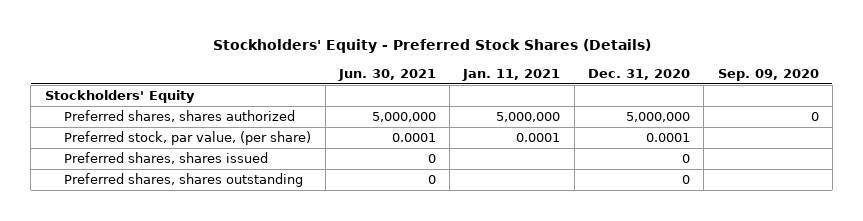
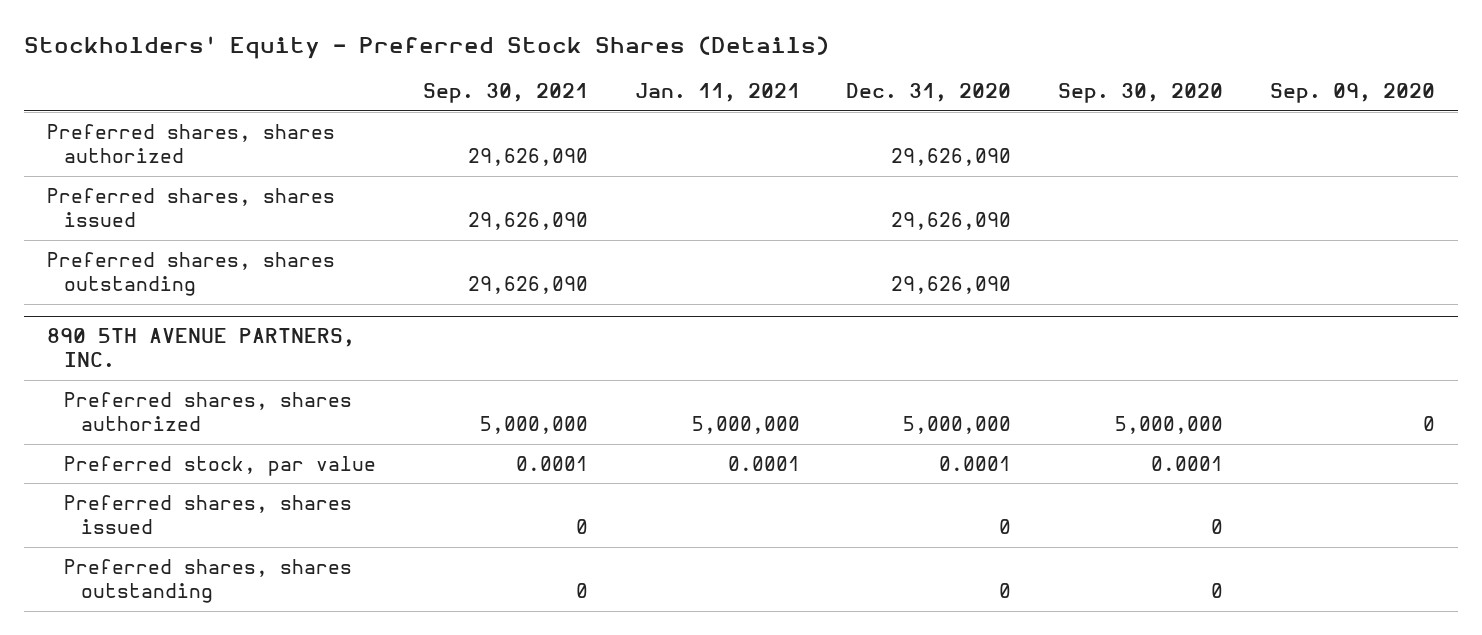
[337,68,436,81] Jun. 30, 2021 -> none
none -> [422,83,588,104] Sep. 30, 2021
none -> [1058,83,1224,104] Sep. 30, 2020
[44,90,195,104] Stockholders' Equity -> none
none -> [46,123,335,164] Preferred shares, shares authorized
none -> [46,187,335,228] Preferred shares, shares issued
none -> [46,251,335,297] Preferred shares, shares outstanding
none -> [46,327,355,368] 890 5TH AVENUE PARTNERS, INC.
[64,131,312,146] Preferred stock, par value, (per share) -> [64,455,377,476] Preferred stock, par value

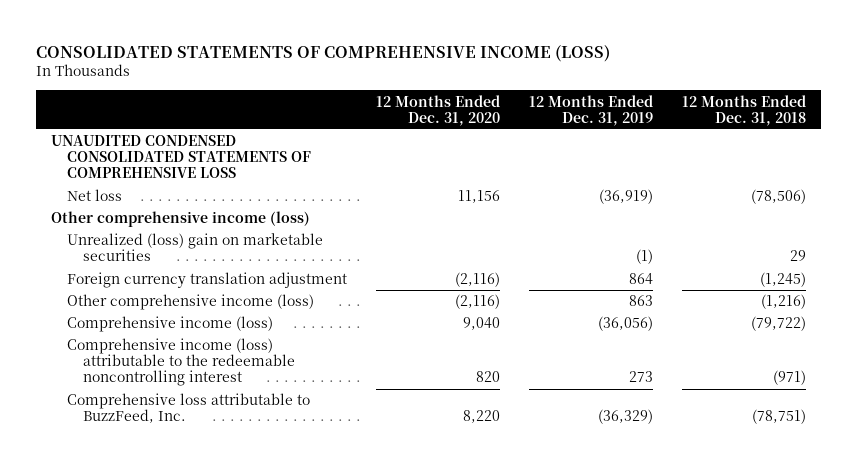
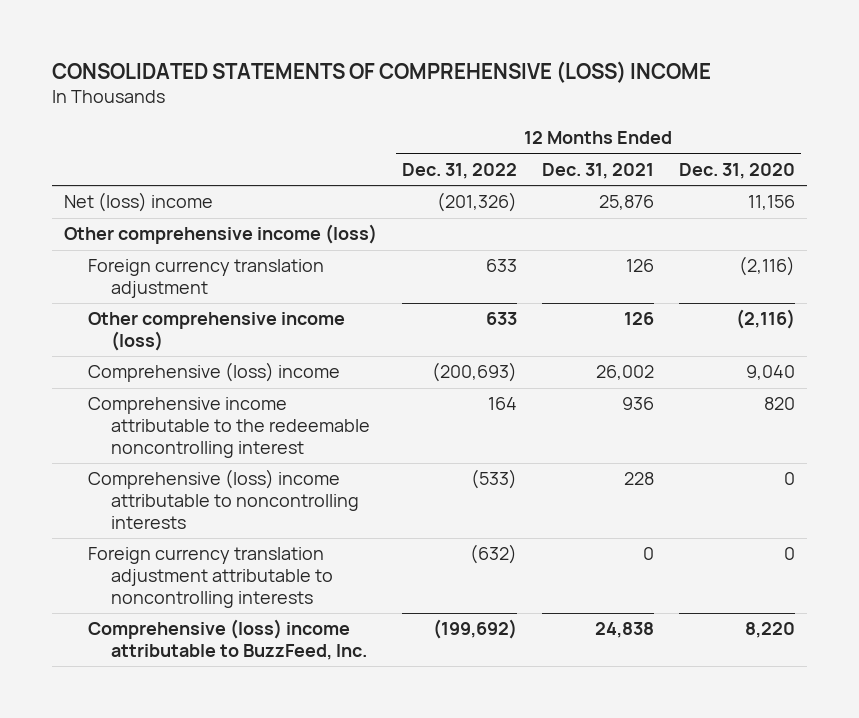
[36,44,611,62] CONSOLIDATED STATEMENTS OF COMPREHENSIVE INCOME (LOSS) -> [51,61,711,84] CONSOLIDATED STATEMENTS OF COMPREHENSIVE (LOSS) INCOME
[529,94,654,126] 12 Months Ended Dec. 31, 2019 -> none
[682,94,807,126] 12 Months Ended Dec. 31, 2018 -> none
none -> [401,162,517,179] Dec. 31, 2022
none -> [541,162,654,179] Dec. 31, 2021
[50,135,311,179] UNAUDITED CONDENSED CONSOLIDATED STATEMENTS OF COMPREHENSIVE LOSS -> none
[66,189,122,202] Net loss -> [64,192,214,213] Net (loss) income
[66,233,323,262] Unrealized (loss) gain on marketable securities -> none
[66,316,273,333] Comprehensive income (loss) -> [87,362,340,383] Comprehensive (loss) income
none -> [87,397,371,458] Comprehensive income attributable to the redeemable noncontrolling interest
[66,338,295,387] Comprehensive income (loss) attributable to the redeemable noncontrolling interest -> [87,469,360,529] Comprehensive (loss) income attributable to noncontrolling interests
[475,371,500,383] 820 -> [783,472,795,486] 0
none -> [87,547,334,608] Foreign currency translation adjustment attributable to noncontrolling interests
[66,393,310,424] Comprehensive loss attributable to BuzzFeed, Inc. -> [87,619,368,661] Comprehensive (loss) income attributable to BuzzFeed, Inc.

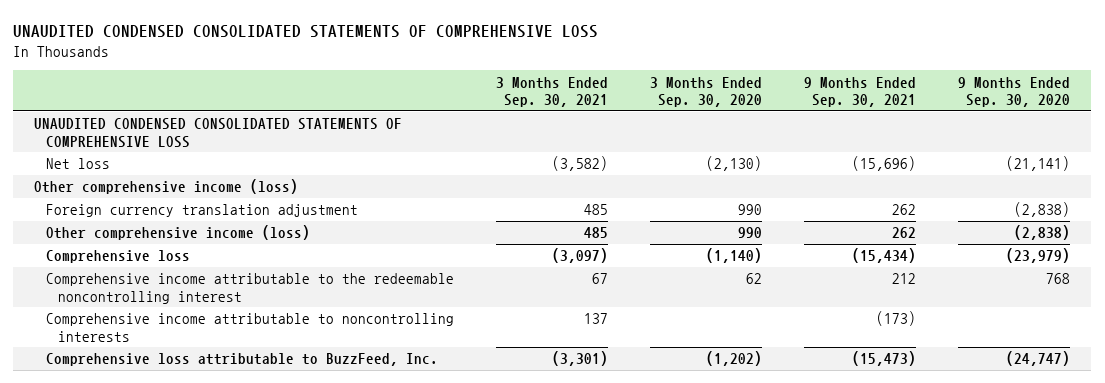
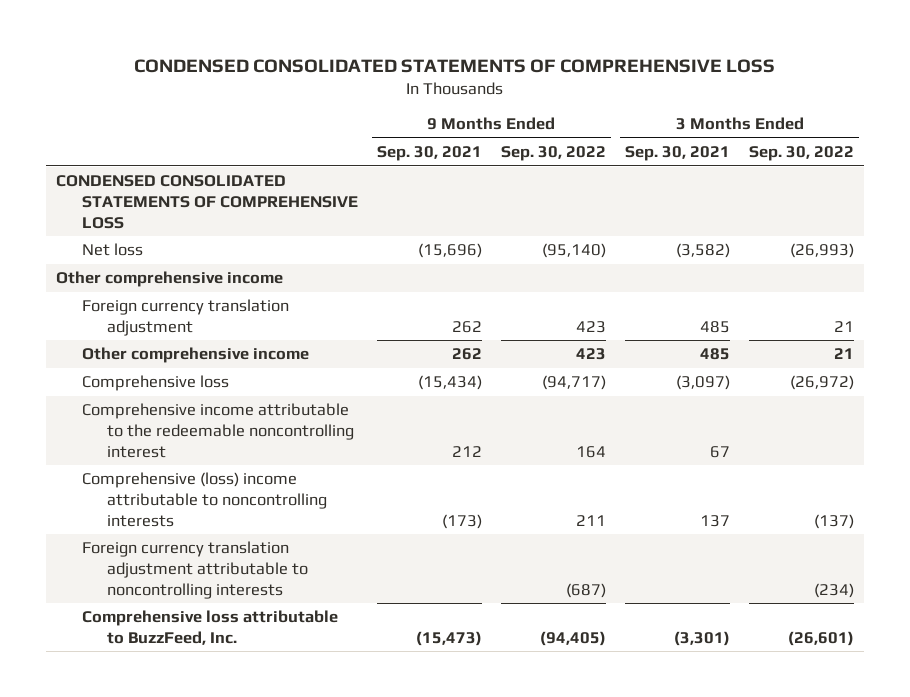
[13,25,599,39] UNAUDITED CONDENSED CONSOLIDATED STATEMENTS OF COMPREHENSIVE LOSS -> [134,58,776,73] CONDENSED CONSOLIDATED STATEMENTS OF COMPREHENSIVE LOSS
[650,76,763,108] 3 Months Ended Sep. 30, 2020 -> none
[958,76,1071,108] 9 Months Ended Sep. 30, 2020 -> none
none -> [500,146,606,162] Sep. 30, 2022
none -> [749,146,855,162] Sep. 30, 2022
[34,118,403,148] UNAUDITED CONDENSED CONSOLIDATED STATEMENTS OF COMPREHENSIVE LOSS -> [55,175,358,229] CONDENSED CONSOLIDATED STATEMENTS OF COMPREHENSIVE LOSS
[34,179,299,195] Other comprehensive income (loss) -> [55,271,283,288] Other comprehensive income
[46,225,311,241] Other comprehensive income (loss) -> [81,347,309,364] Other comprehensive income
[46,313,455,342] Comprehensive income attributable to noncontrolling interests -> [81,472,328,527] Comprehensive (loss) income attributable to noncontrolling interests
none -> [81,541,309,599] Foreign currency translation adjustment attributable to noncontrolling interests

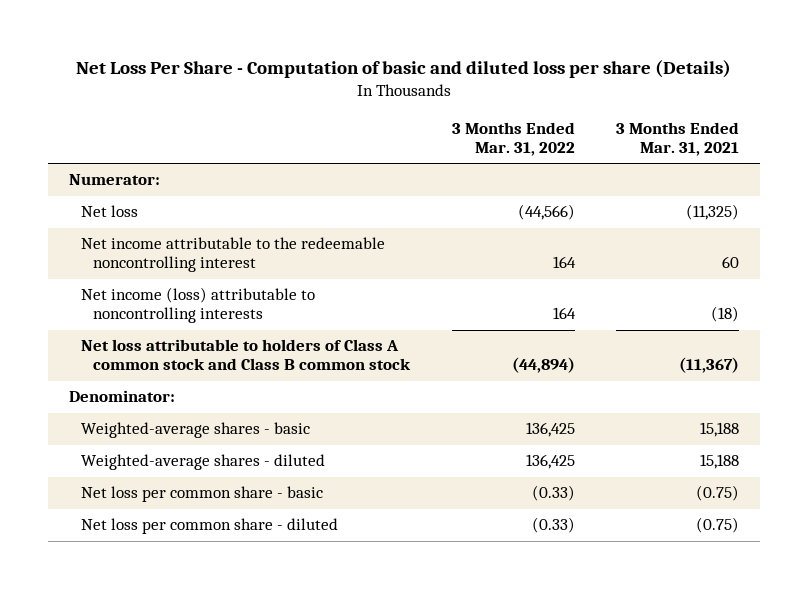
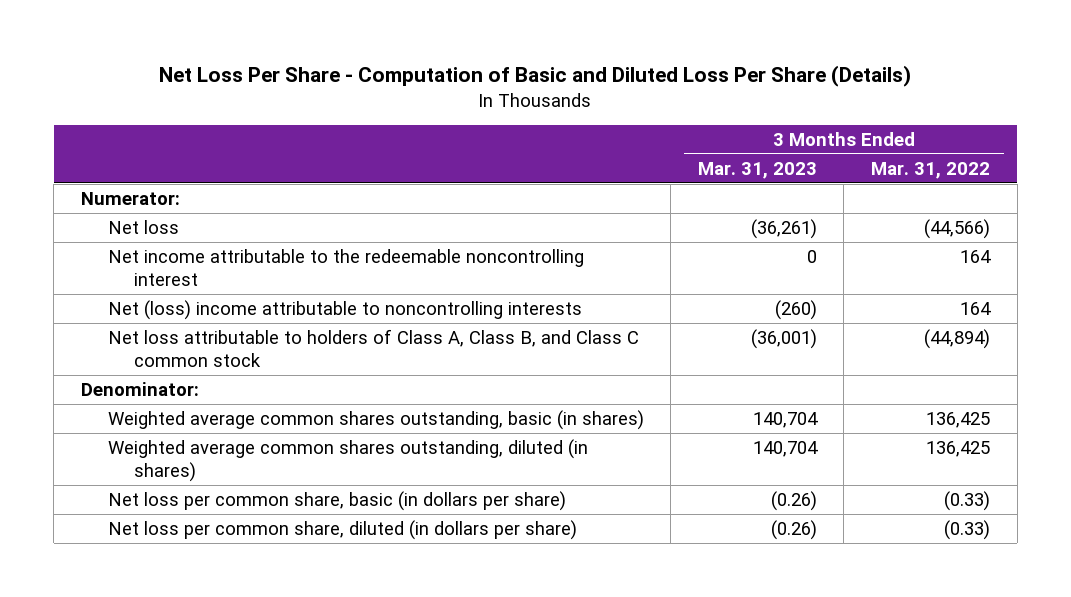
[76,59,732,78] Net Loss Per Share - Computation of basic and diluted loss per share (Details) -> [159,65,912,88] Net Loss Per Share - Computation of Basic and Diluted Loss Per Share (Details)
[616,122,740,156] 3 Months Ended Mar. 31, 2021 -> none
none -> [697,161,817,179] Mar. 31, 2023
[81,287,316,324] Net income (loss) attributable to noncontrolling interests -> [107,299,582,320] Net (loss) income attributable to noncontrolling interests
[81,339,412,371] Net loss attributable to holders of Class A common stock and Class B common stock -> [107,328,639,368] Net loss attributable to holders of Class A, Class B, and Class C common stock
[81,422,311,439] Weighted-average shares - basic -> [107,409,644,430] Weighted average common shares outstanding, basic (in shares)
[81,454,326,471] Weighted-average shares - diluted -> [107,438,588,483] Weighted average common shares outstanding, diluted (in shares)
[81,486,324,503] Net loss per common share - basic -> [107,490,566,511] Net loss per common share, basic (in dollars per share)
[81,518,339,535] Net loss per common share - diluted -> [107,519,577,540] Net loss per common share, diluted (in dollars per share)

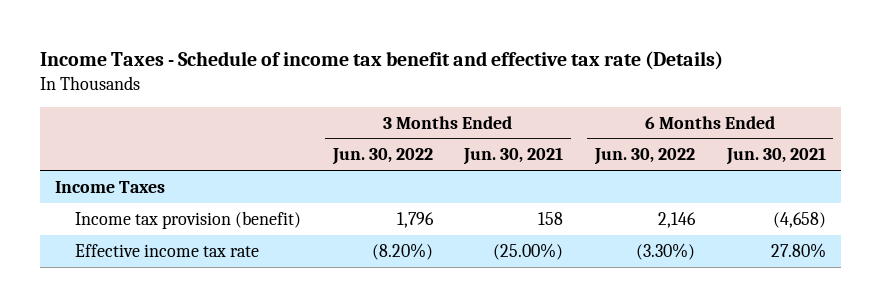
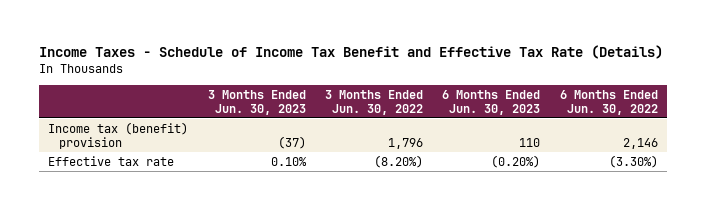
[39,51,723,71] Income Taxes - Schedule of income tax benefit and effective tax rate (Details) -> [38,45,663,60] Income Taxes - Schedule of Income Tax Benefit and Effective Tax Rate (Details)
[463,147,564,166] Jun. 30, 2021 -> none
[725,147,826,166] Jun. 30, 2021 -> none
none -> [207,89,306,115] 3 Months Ended Jun. 30, 2023
none -> [442,89,541,115] 6 Months Ended Jun. 30, 2023
[55,180,166,193] Income Taxes -> none
[75,210,302,229] Income tax provision (benefit) -> [48,121,189,149] Income tax (benefit) provision
[75,243,260,257] Effective income tax rate -> [48,155,175,166] Effective tax rate

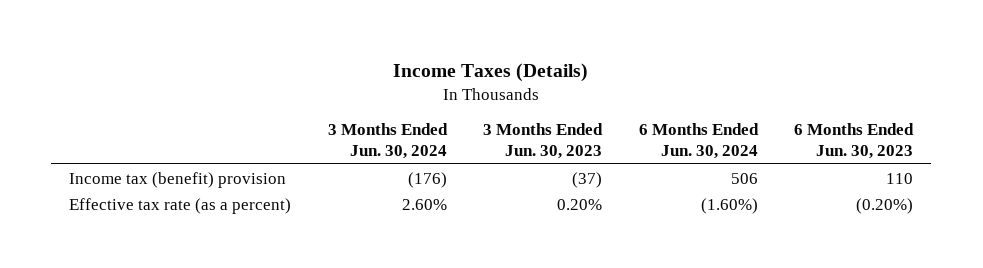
[38,45,663,60] Income Taxes - Schedule of Income Tax Benefit and Effective Tax Rate (Details) -> [393,63,589,83] Income Taxes (Details)
[325,89,424,115] 3 Months Ended Jun. 30, 2022 -> none
[559,89,658,115] 6 Months Ended Jun. 30, 2022 -> none
none -> [327,123,448,160] 3 Months Ended Jun. 30, 2024
none -> [638,123,759,160] 6 Months Ended Jun. 30, 2024
[48,155,175,166] Effective tax rate -> [69,197,292,214] Effective tax rate (as a percent)
[270,156,307,166] 0.10% -> [557,198,603,210] 0.20%

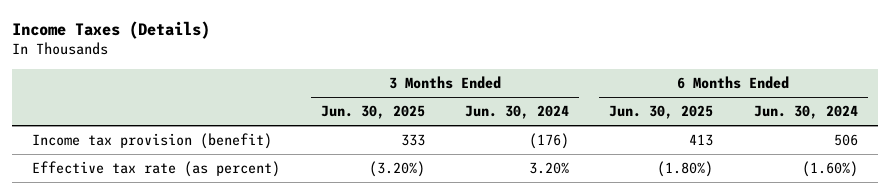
[483,123,604,160] 3 Months Ended Jun. 30, 2023 -> none
[794,123,915,160] 6 Months Ended Jun. 30, 2023 -> none
none -> [320,105,425,120] Jun. 30, 2025
none -> [609,105,714,120] Jun. 30, 2025
[69,171,287,188] Income tax (benefit) provision -> [32,133,273,150] Income tax provision (benefit)
[69,197,292,214] Effective tax rate (as a percent) -> [32,161,281,178] Effective tax rate (as percent)
[401,198,447,210] 2.60% -> [528,162,569,175] 3.20%

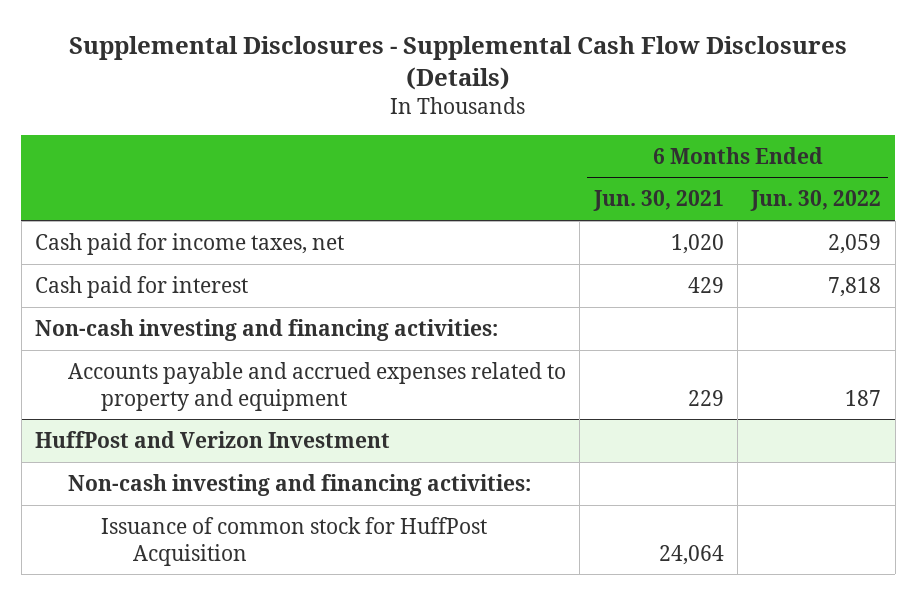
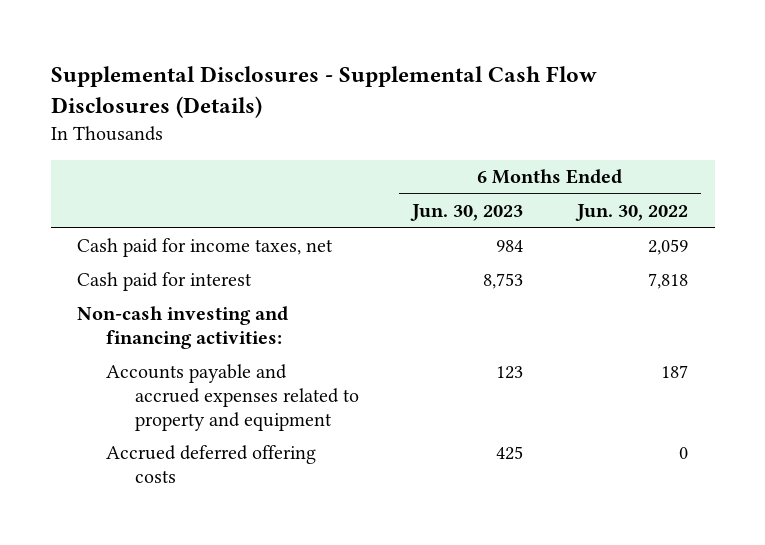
[592,190,724,212] Jun. 30, 2021 -> none
none -> [410,204,524,222] Jun. 30, 2023
[35,430,391,448] HuffPost and Verizon Investment -> none
[68,473,532,496] Non-cash investing and financing activities: -> none
[100,516,487,566] Issuance of common stock for HuffPost Acquisition -> none
none -> [106,445,317,484] Accrued deferred offering costs

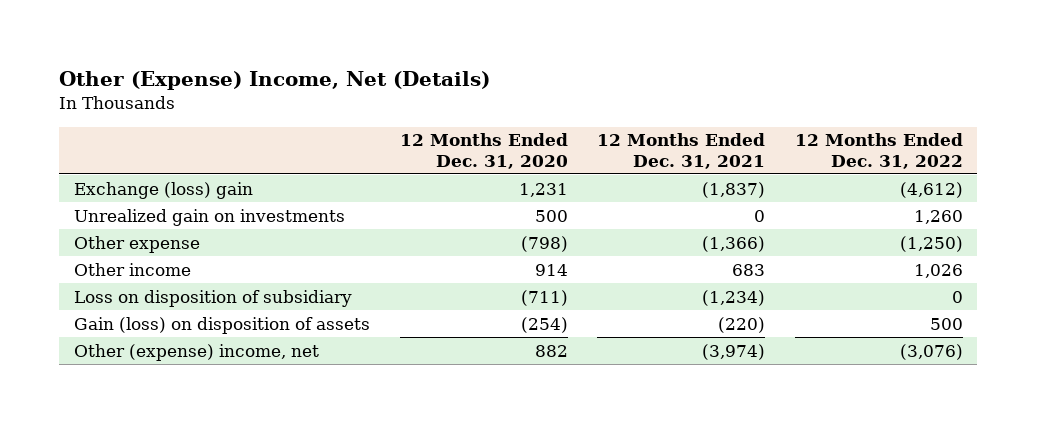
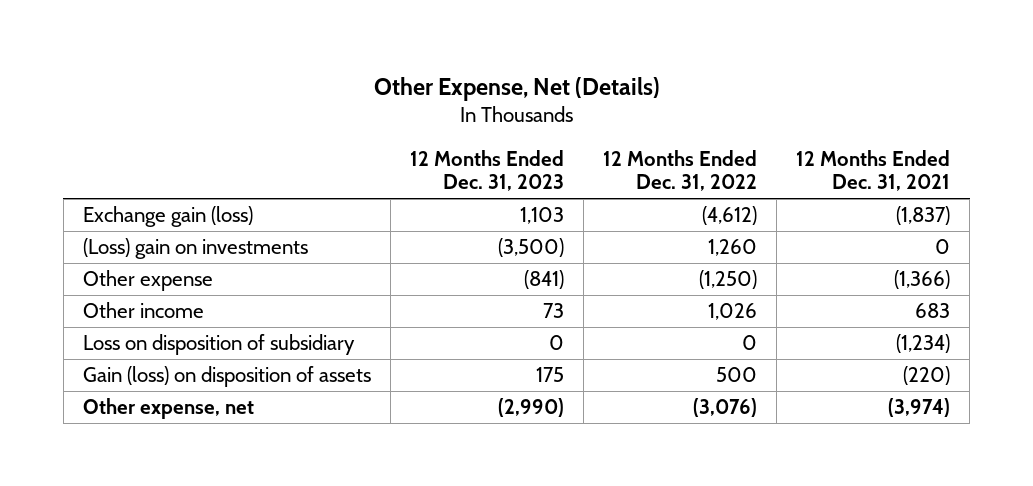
[59,71,491,91] Other (Expense) Income, Net (Details) -> [373,76,660,101] Other Expense, Net (Details)
[399,133,568,169] 12 Months Ended Dec. 31, 2020 -> none
none -> [410,149,565,192] 12 Months Ended Dec. 31, 2023
[74,181,254,199] Exchange (loss) gain -> [82,206,253,228] Exchange gain (loss)
[74,208,346,226] Unrealized gain on investments -> [82,238,308,260] (Loss) gain on investments
[74,343,320,361] Other (expense) income, net -> [82,398,254,420] Other expense, net

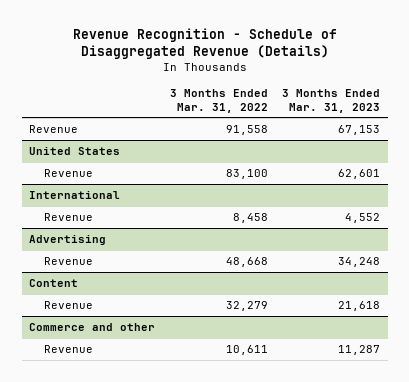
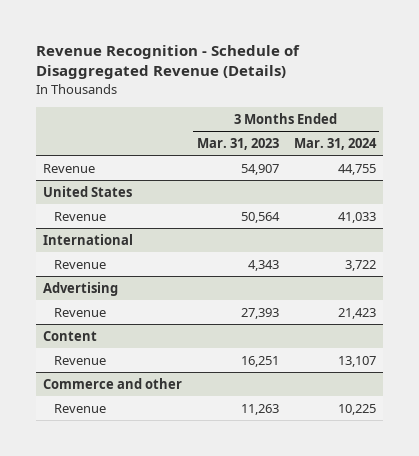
[169,88,268,113] 3 Months Ended Mar. 31, 2022 -> none
none -> [293,138,377,151] Mar. 31, 2024
[338,124,381,135] 67,153 -> [240,163,279,175] 54,907
[338,168,381,179] 62,601 -> [240,211,280,223] 50,564
[345,212,381,223] 4,552 -> [247,259,279,271] 4,343
[338,256,381,267] 34,248 -> [240,307,279,319] 27,393
[338,300,381,311] 21,618 -> [240,355,279,367] 16,251
[338,344,381,355] 11,287 -> [240,403,279,415] 11,263

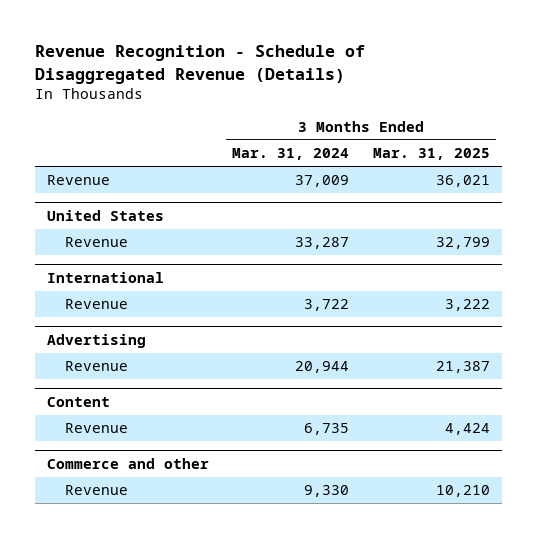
[196,138,279,151] Mar. 31, 2023 -> none
none -> [372,148,490,161] Mar. 31, 2025
[337,163,376,175] 44,755 -> [295,175,350,188] 37,009
[337,211,376,223] 41,033 -> [295,237,350,250] 33,287
[337,307,376,319] 21,423 -> [295,361,350,374] 20,944
[337,355,376,367] 13,107 -> [304,423,350,436] 6,735
[337,403,376,415] 10,225 -> [304,485,350,498] 9,330

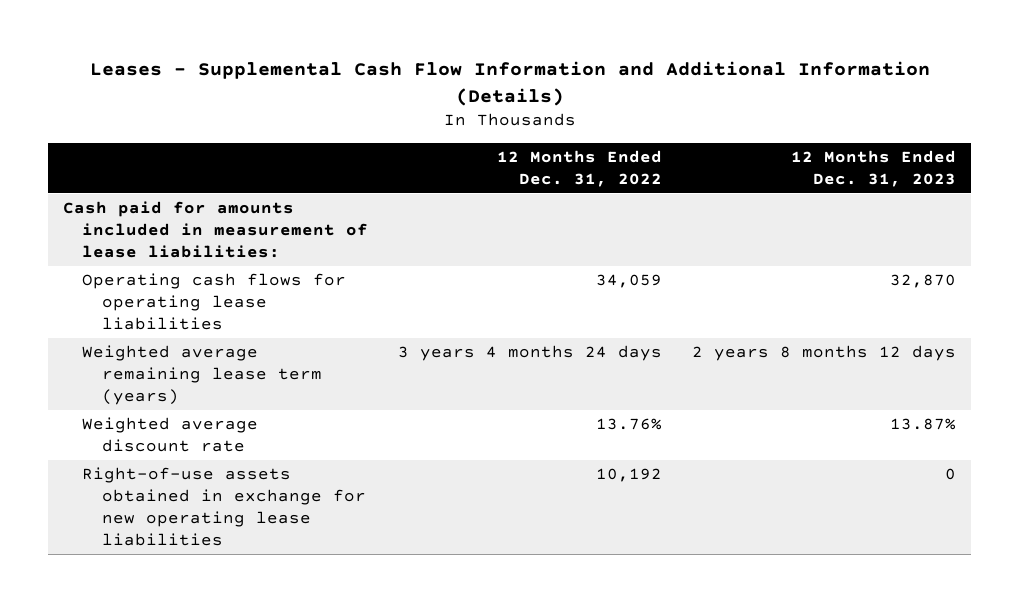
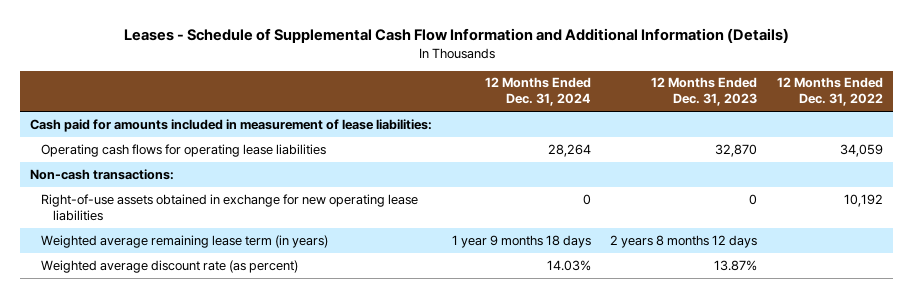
[89,61,930,107] Leases - Supplemental Cash Flow Information and Additional Information (Details) -> [123,28,789,44] Leases - Schedule of Supplemental Cash Flow Information and Additional Information (Details)
none -> [484,77,591,107] 12 Months Ended Dec. 31, 2024
[82,345,322,406] Weighted average remaining lease term (years) -> none
[82,417,259,453] Weighted average discount rate -> none
none -> [30,168,175,180] Non-cash transactions:
none -> [41,234,329,248] Weighted average remaining lease term (in years)
none -> [41,259,299,273] Weighted average discount rate (as percent)

